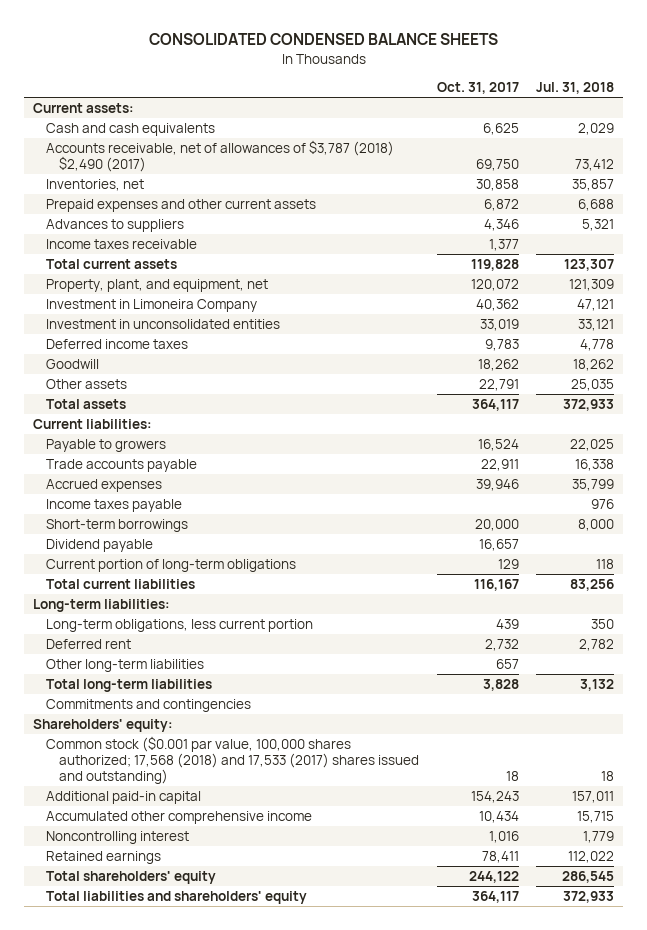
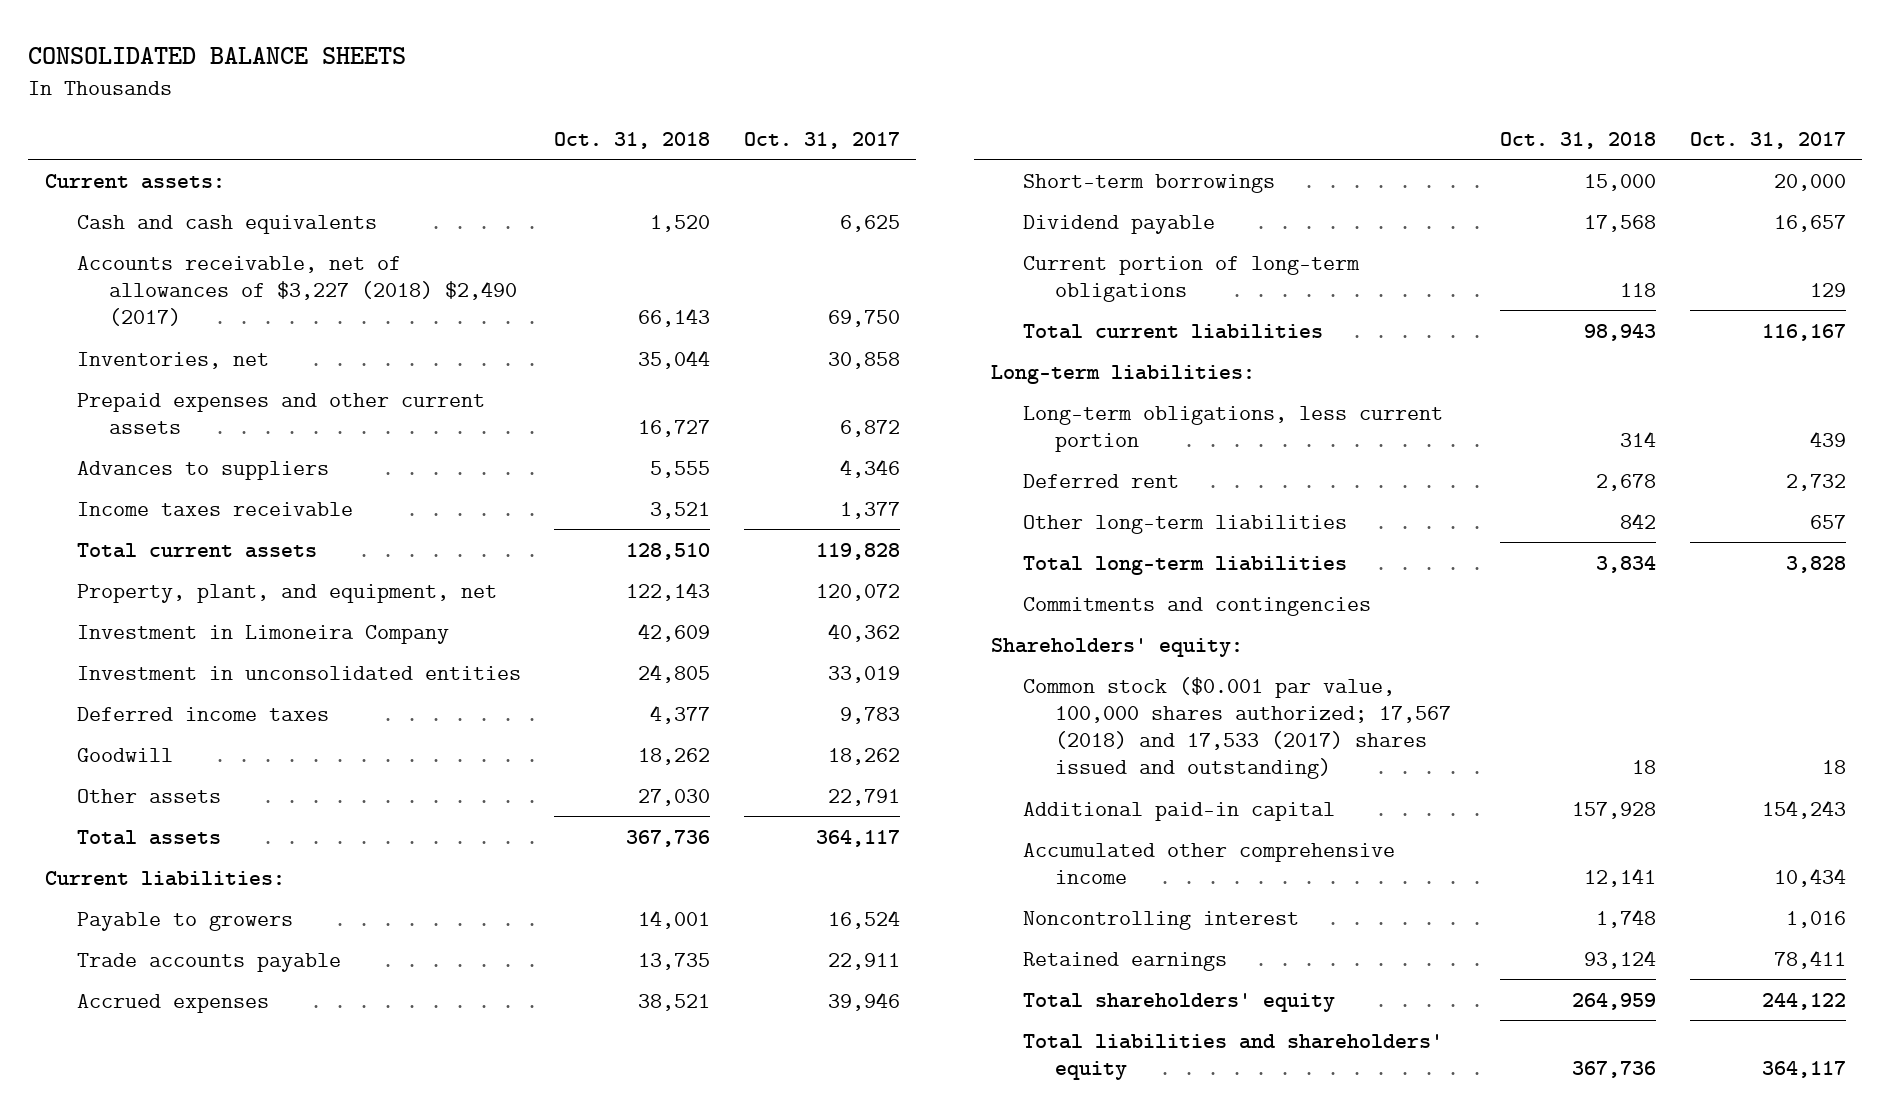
[148,33,498,46] CONSOLIDATED CONDENSED BALANCE SHEETS -> [28,47,407,65] CONSOLIDATED BALANCE SHEETS
[536,82,615,95] Jul. 31, 2018 -> none
none -> [554,131,711,149] Oct. 31, 2018
[46,139,395,173] Accounts receivable, net of allowances of $3,787 (2018) $2,490 (2017) -> [77,255,518,327] Accounts receivable, net of allowances of $3,227 (2018) $2,490 (2017)
[46,498,183,512] Income taxes payable -> none
[46,735,420,785] Common stock ($0.001 par value, 100,000 shares authorized; 17,568 (2018) and 17,533 (2017) shares issued and outstanding) -> [1022,676,1451,780] Common stock ($0.001 par value, 100,000 shares authorized; 17,567 (2018) and 17,533 (2017) shares issued and outstanding)

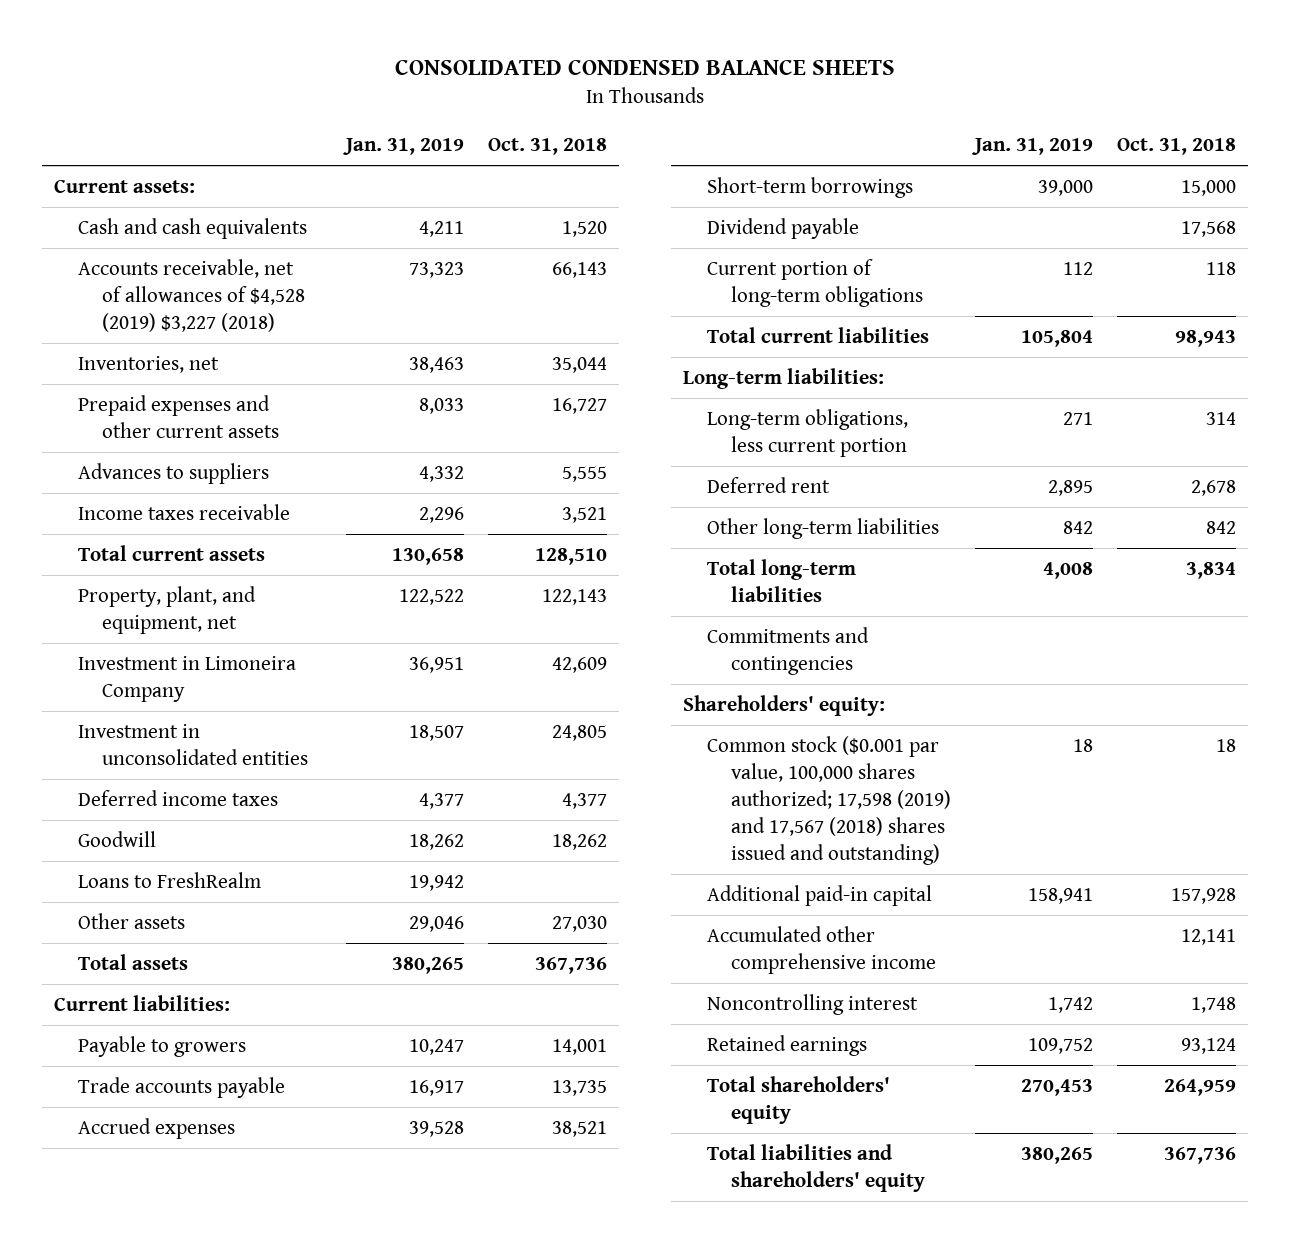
[28,47,407,65] CONSOLIDATED BALANCE SHEETS -> [395,59,896,75] CONSOLIDATED CONDENSED BALANCE SHEETS
[743,131,900,149] Oct. 31, 2017 -> none
none -> [343,138,465,156] Jan. 31, 2019
[77,255,518,327] Accounts receivable, net of allowances of $3,227 (2018) $2,490 (2017) -> [78,258,306,333] Accounts receivable, net of allowances of $4,528 (2019) $3,227 (2018)
none -> [78,871,262,888] Loans to FreshRealm
[1022,676,1451,780] Common stock ($0.001 par value, 100,000 shares authorized; 17,567 (2018) and 17,533 (2017) shares issued and outstanding) -> [706,735,951,866] Common stock ($0.001 par value, 100,000 shares authorized; 17,598 (2019) and 17,567 (2018) shares issued and outstanding)

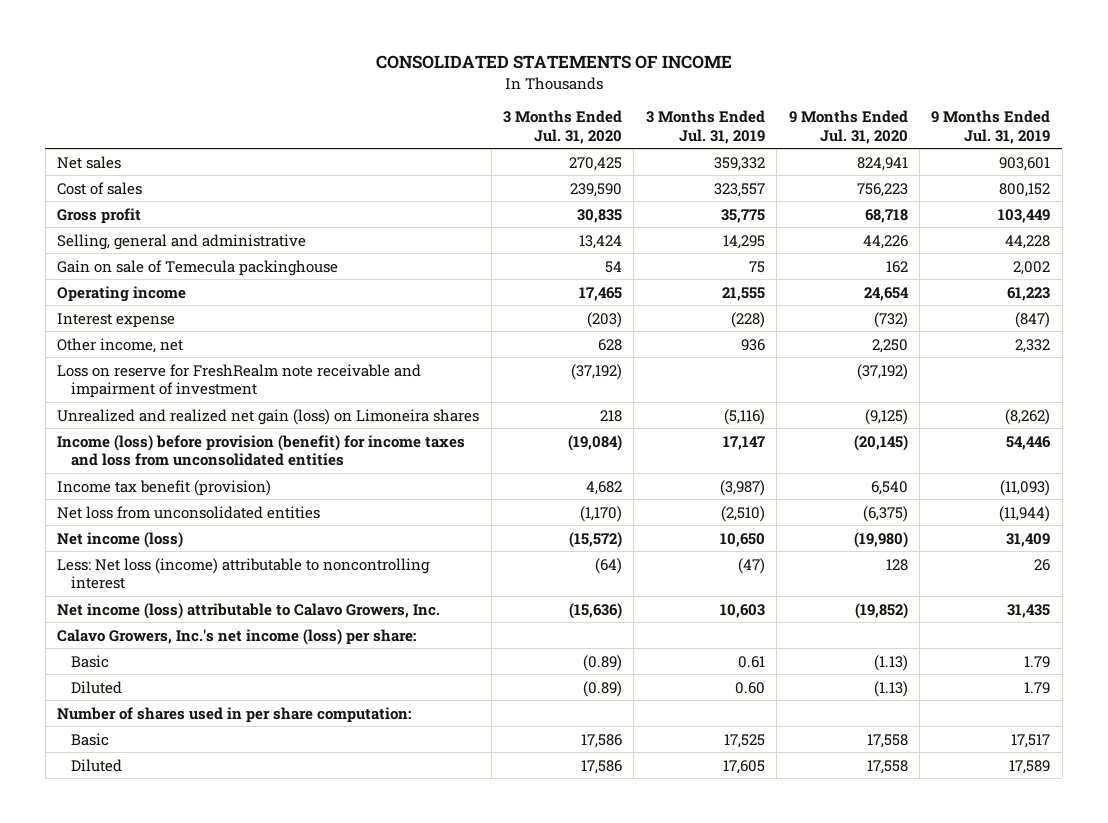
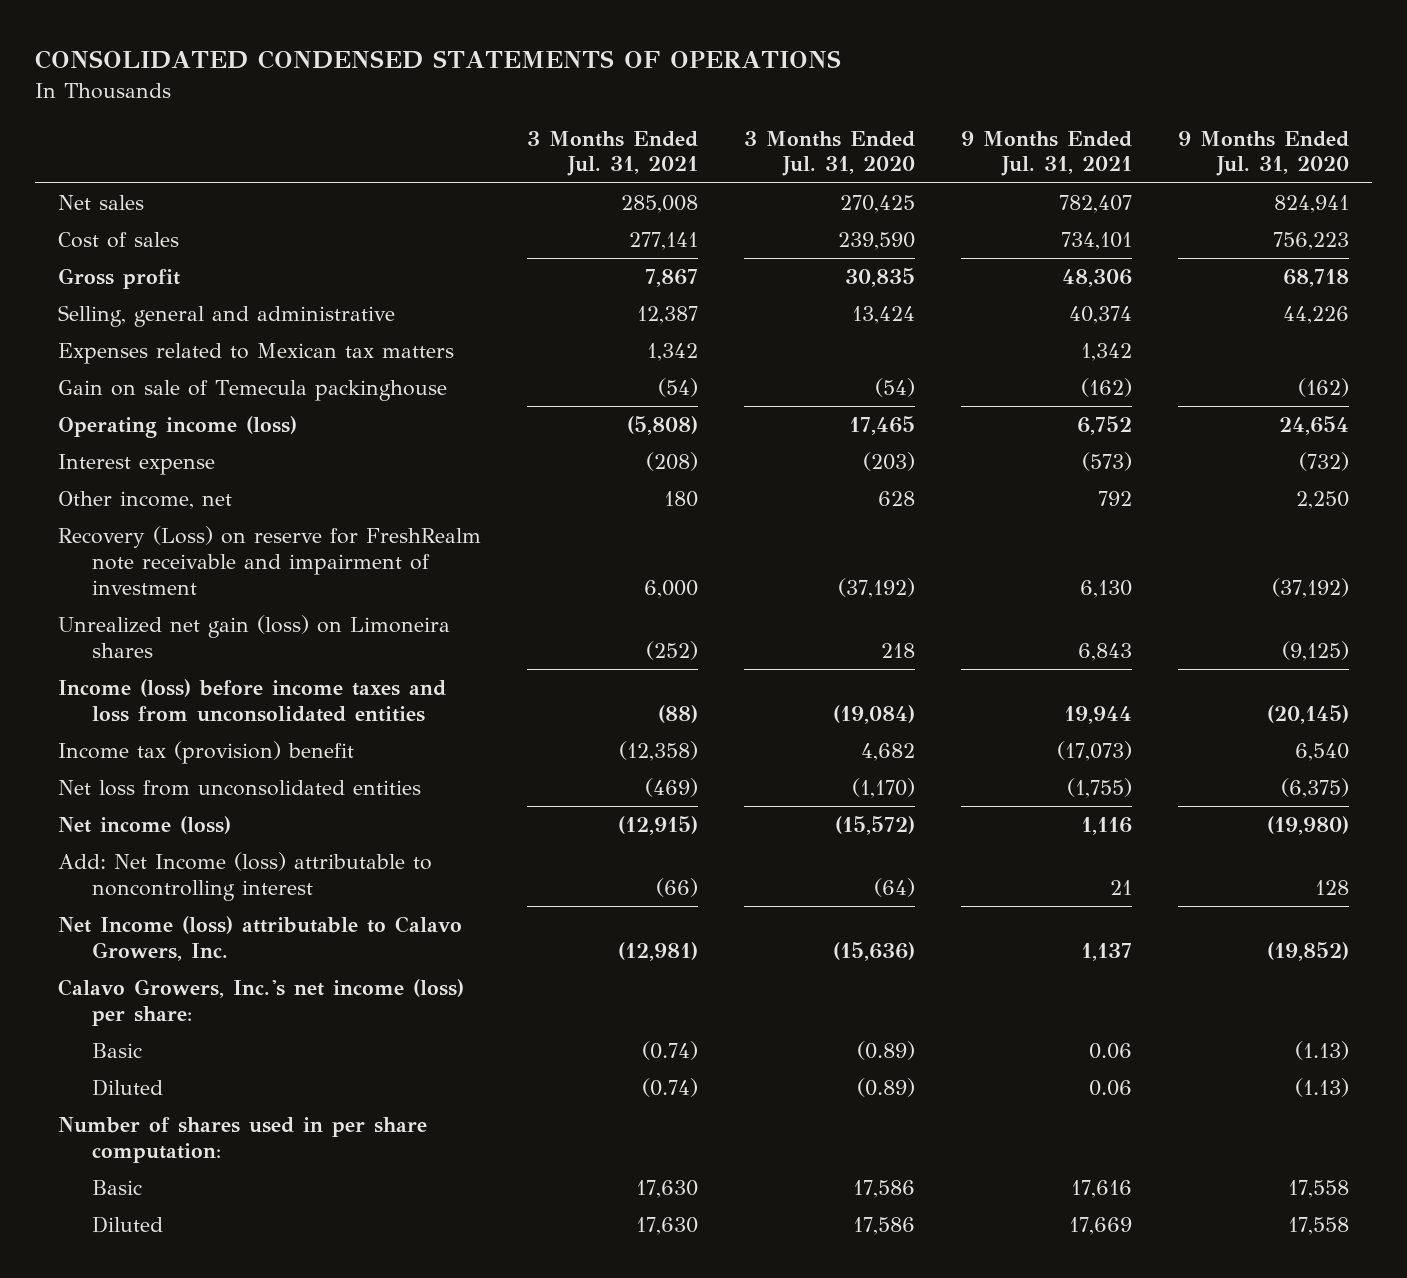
[375,55,732,70] CONSOLIDATED STATEMENTS OF INCOME -> [34,50,841,70] CONSOLIDATED CONDENSED STATEMENTS OF OPERATIONS
[645,110,765,144] 3 Months Ended Jul. 31, 2019 -> none
[931,110,1051,144] 9 Months Ended Jul. 31, 2019 -> none
none -> [526,130,698,177] 3 Months Ended Jul. 31, 2021
none -> [961,130,1133,177] 9 Months Ended Jul. 31, 2021
none -> [57,343,454,365] Expenses related to Mexican tax matters
[604,260,622,273] 54 -> [875,378,916,398] (54)
[885,260,908,273] 162 -> [1298,378,1350,398] (162)
[57,285,187,302] Operating income -> [57,416,297,439] Operating income (loss)
[57,363,422,399] Loss on reserve for FreshRealm note receivable and impairment of investment -> [57,526,481,595] Recovery (Loss) on reserve for FreshRealm note receivable and impairment of investment
[57,408,480,425] Unrealized and realized net gain (loss) on Limoneira shares -> [57,615,450,658] Unrealized net gain (loss) on Limoneira shares
[57,434,466,467] Income (loss) before provision (benefit) for income taxes and loss from unconsolidated entities -> [57,679,446,722] Income (loss) before income taxes and loss from unconsolidated entities
[57,479,272,496] Income tax benefit (provision) -> [57,741,354,765] Income tax (provision) benefit
[57,557,431,590] Less: Net loss (income) attributable to noncontrolling interest -> [57,852,432,901] Add: Net Income (loss) attributable to noncontrolling interest
[57,602,441,619] Net income (loss) attributable to Calavo Growers, Inc. -> [57,916,462,961] Net Income (loss) attributable to Calavo Growers, Inc.

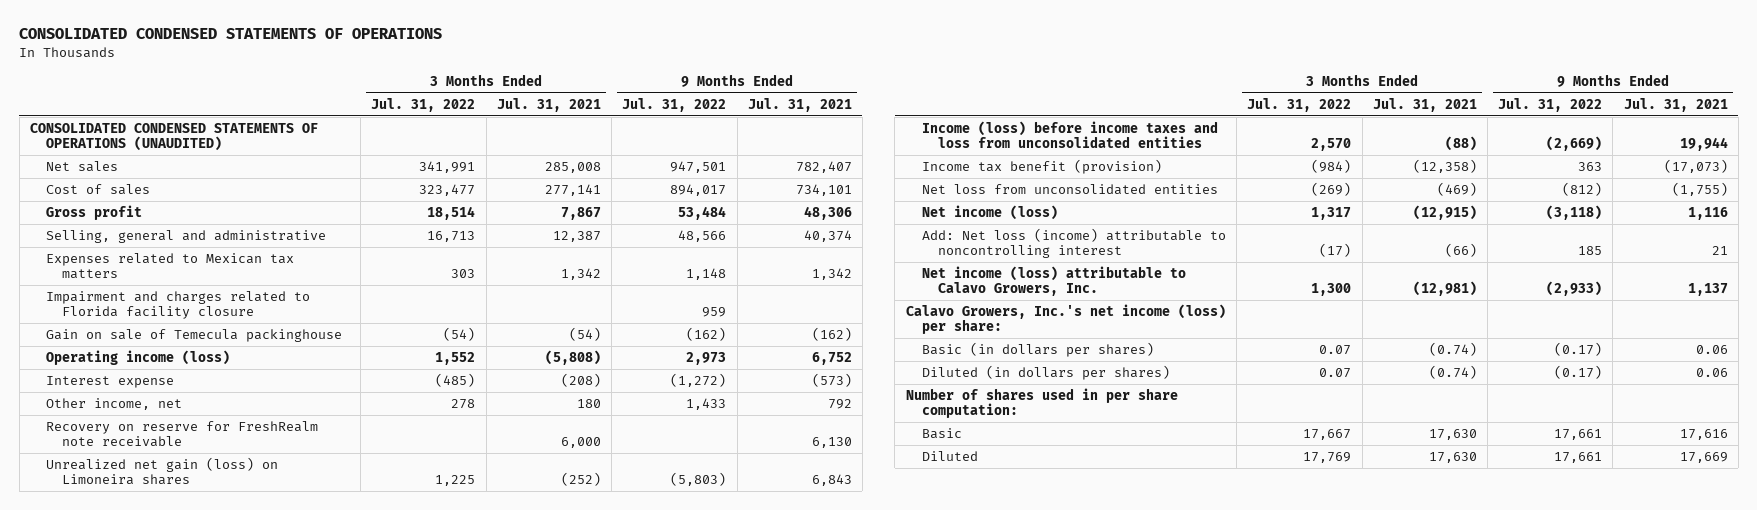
[744,130,916,177] 3 Months Ended Jul. 31, 2020 -> none
[1178,130,1350,177] 9 Months Ended Jul. 31, 2020 -> none
none -> [371,97,476,112] Jul. 31, 2022
none -> [622,97,727,112] Jul. 31, 2022
none -> [29,123,318,152] CONSOLIDATED CONDENSED STATEMENTS OF OPERATIONS (UNAUDITED)
none -> [46,291,311,320] Impairment and charges related to Florida facility closure
[57,526,481,595] Recovery (Loss) on reserve for FreshRealm note receivable and impairment of investment -> [46,421,319,448] Recovery on reserve for FreshRealm note receivable
[57,741,354,765] Income tax (provision) benefit -> [921,159,1162,175] Income tax benefit (provision)
[57,852,432,901] Add: Net Income (loss) attributable to noncontrolling interest -> [921,228,1226,259] Add: Net loss (income) attributable to noncontrolling interest
[57,916,462,961] Net Income (loss) attributable to Calavo Growers, Inc. -> [921,266,1186,297] Net income (loss) attributable to Calavo Growers, Inc.
[91,1043,142,1059] Basic -> [921,342,1154,358] Basic (in dollars per shares)
[91,1079,163,1097] Diluted -> [921,365,1170,381] Diluted (in dollars per shares)

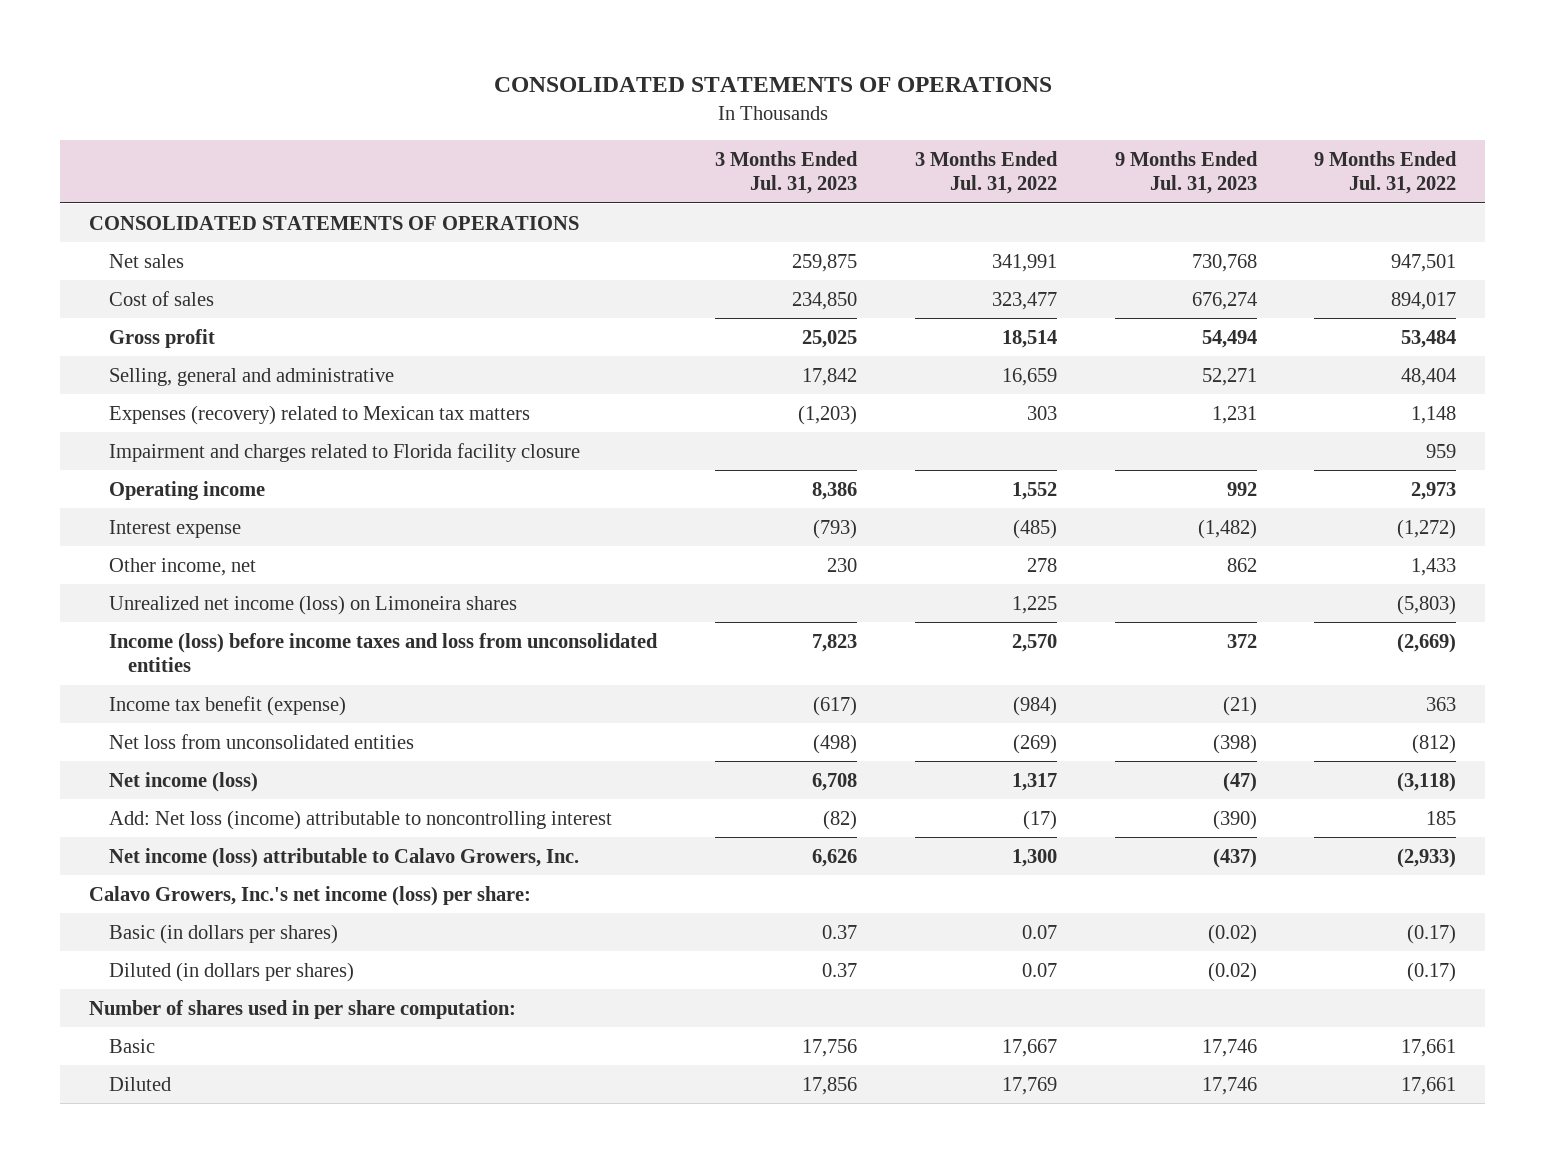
[19,28,443,40] CONSOLIDATED CONDENSED STATEMENTS OF OPERATIONS -> [493,77,1052,93] CONSOLIDATED STATEMENTS OF OPERATIONS
[496,97,601,112] Jul. 31, 2021 -> none
[747,97,852,112] Jul. 31, 2021 -> none
none -> [714,150,858,195] 3 Months Ended Jul. 31, 2023
none -> [1114,150,1258,195] 9 Months Ended Jul. 31, 2023
[29,123,318,152] CONSOLIDATED CONDENSED STATEMENTS OF OPERATIONS (UNAUDITED) -> [89,215,580,230] CONSOLIDATED STATEMENTS OF OPERATIONS
[427,231,476,243] 16,713 -> [1001,367,1057,386] 16,659
[678,230,727,243] 48,566 -> [1401,367,1457,386] 48,404
[46,253,295,280] Expenses related to Mexican tax matters -> [108,404,530,425] Expenses (recovery) related to Mexican tax matters
[46,329,343,343] Gain on sale of Temecula packinghouse -> none
[46,350,231,366] Operating income (loss) -> [108,480,265,500] Operating income
[46,421,319,448] Recovery on reserve for FreshRealm note receivable -> none
[46,457,279,486] Unrealized net gain (loss) on Limoneira shares -> [108,594,517,615] Unrealized net income (loss) on Limoneira shares
[921,159,1162,175] Income tax benefit (provision) -> [108,695,346,716] Income tax benefit (expense)

